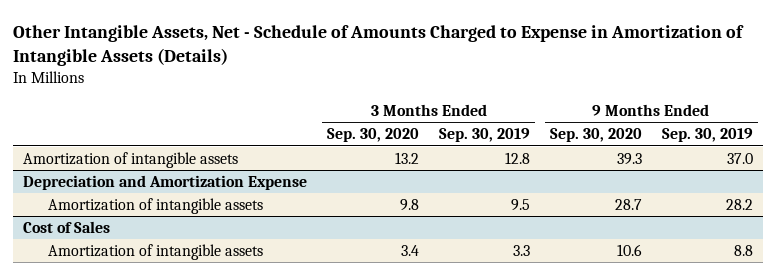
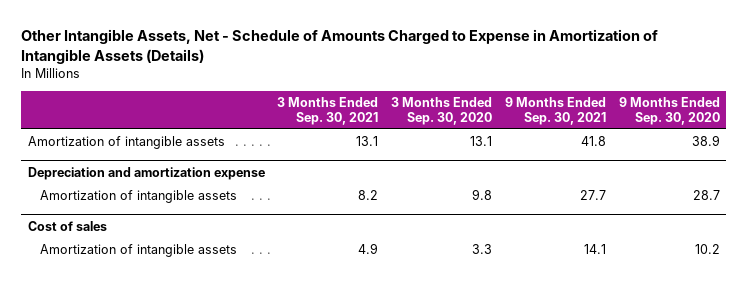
[439,128,531,143] Sep. 30, 2019 -> none
[661,128,753,143] Sep. 30, 2019 -> none
none -> [277,96,379,125] 3 Months Ended Sep. 30, 2021
none -> [505,96,607,125] 9 Months Ended Sep. 30, 2021
[395,152,420,165] 13.2 -> [470,136,493,147] 13.1
[617,153,643,166] 39.3 -> [691,135,720,147] 38.9
[23,175,308,191] Depreciation and Amortization Expense -> [27,166,265,180] Depreciation and amortization expense
[23,221,111,234] Cost of Sales -> [27,220,107,231] Cost of sales
[401,245,420,257] 3.4 -> [472,244,493,255] 3.3
[617,244,643,257] 10.6 -> [694,244,720,255] 10.2

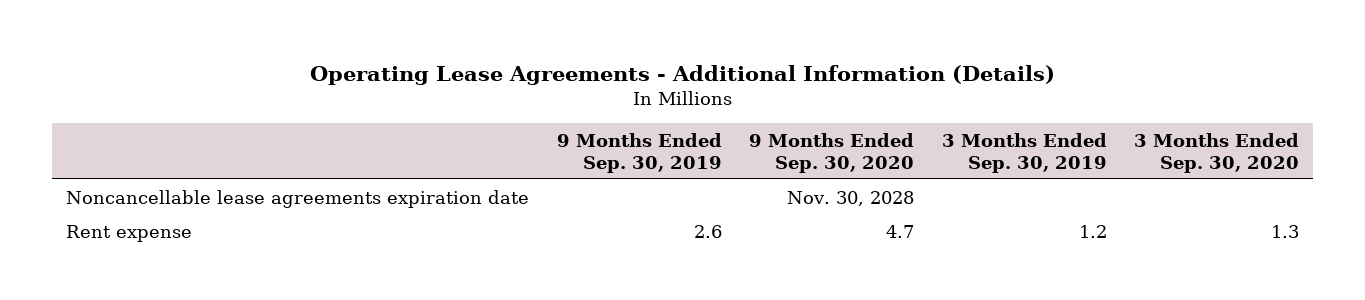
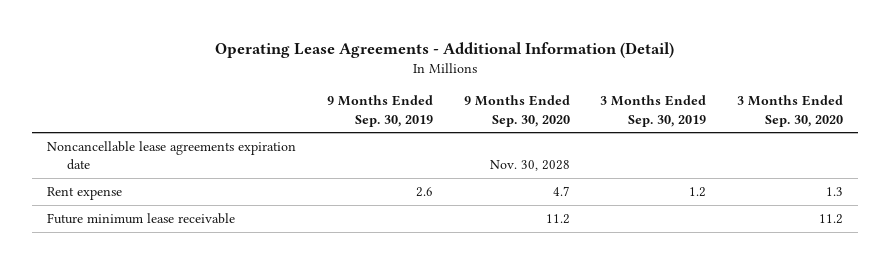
[309,64,1055,85] Operating Lease Agreements - Additional Information (Details) -> [215,41,675,58] Operating Lease Agreements - Additional Information (Detail)
none -> [47,213,236,225] Future minimum lease receivable

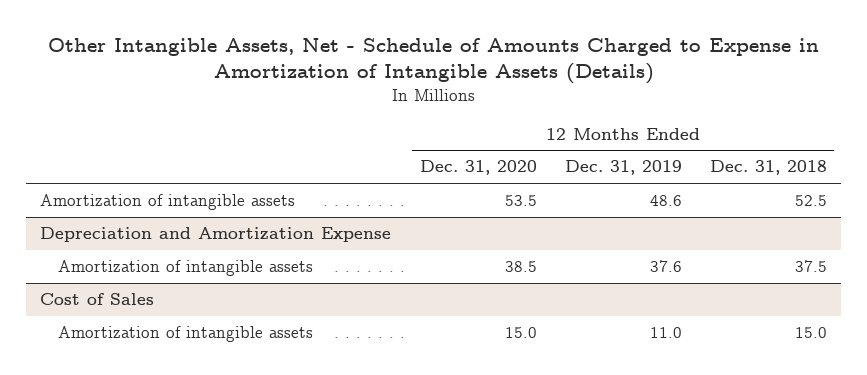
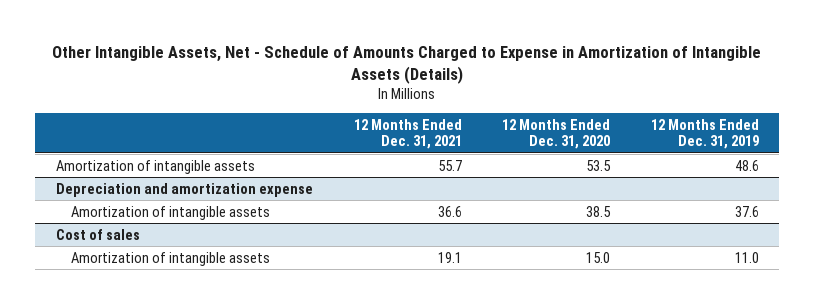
[710,160,828,176] Dec. 31, 2018 -> none
none -> [353,118,462,150] 12 Months Ended Dec. 31, 2021
[40,227,392,243] Depreciation and Amortization Expense -> [55,182,313,197] Depreciation and amortization expense
[40,293,155,306] Cost of Sales -> [55,228,140,240] Cost of sales

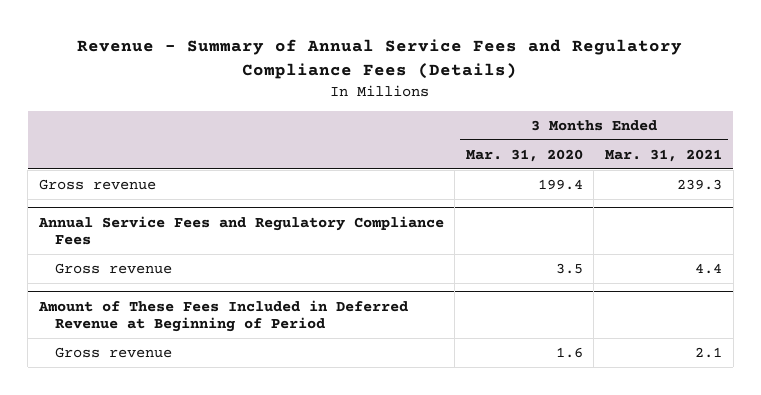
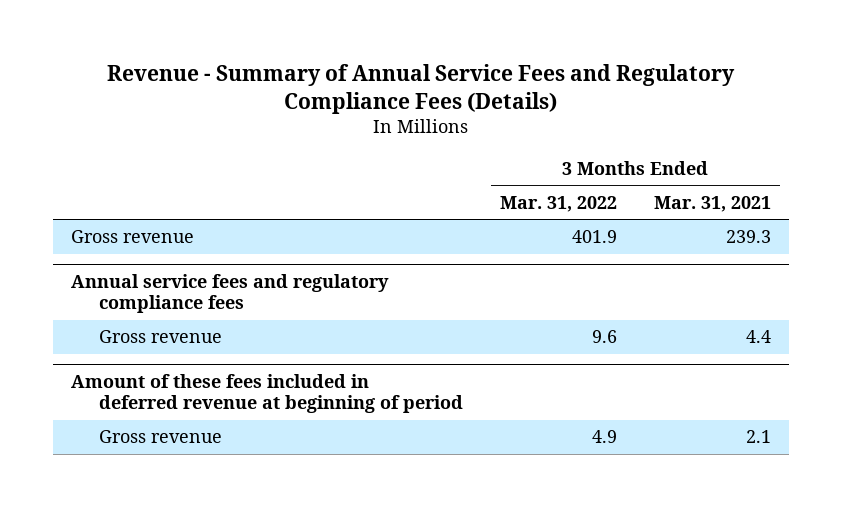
[465,148,583,162] Mar. 31, 2020 -> none
none -> [499,195,617,212] Mar. 31, 2022
[37,215,444,246] Annual Service Fees and Regulatory Compliance Fees -> [71,274,390,314] Annual service fees and regulatory compliance fees
[37,299,408,333] Amount of These Fees Included in Deferred Revenue at Beginning of Period -> [71,374,463,414] Amount of these fees included in deferred revenue at beginning of period

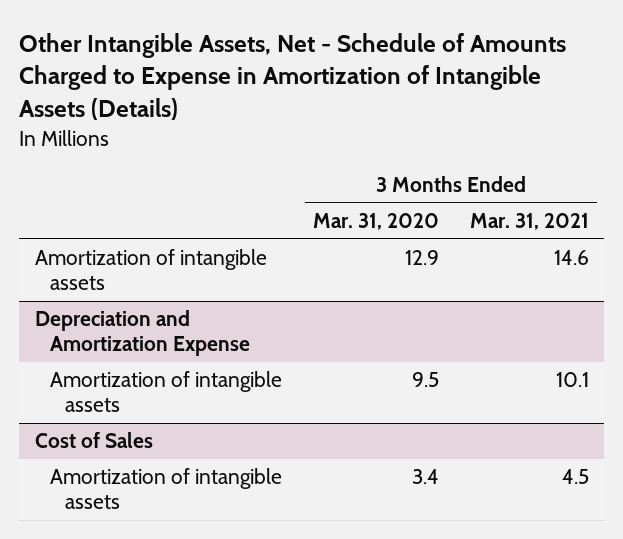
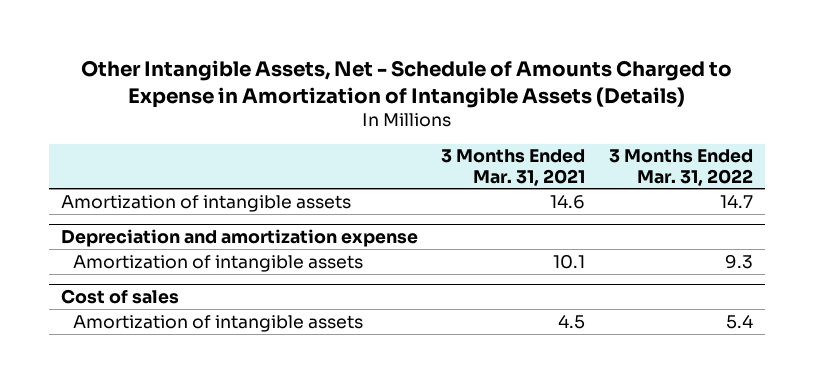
[312,213,439,231] Mar. 31, 2020 -> none
none -> [609,149,754,186] 3 Months Ended Mar. 31, 2022
[34,310,250,357] Depreciation and Amortization Expense -> [60,228,418,247] Depreciation and amortization expense
[34,432,153,449] Cost of Sales -> [60,288,179,304] Cost of sales

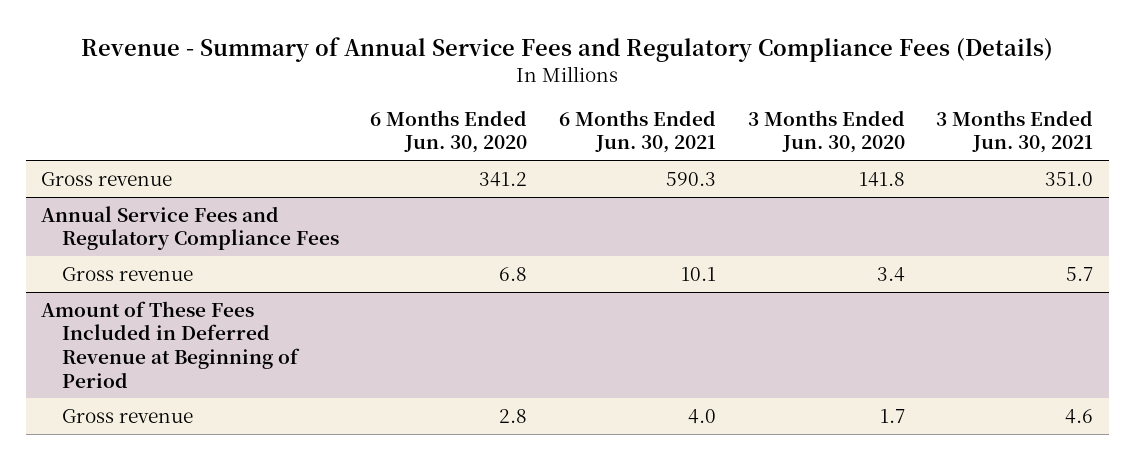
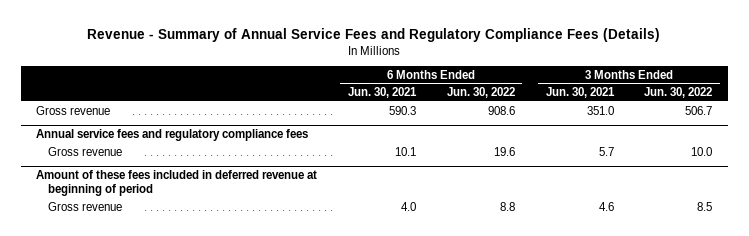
[370,109,528,154] 6 Months Ended Jun. 30, 2020 -> none
[747,109,905,154] 3 Months Ended Jun. 30, 2020 -> none
none -> [446,87,515,99] Jun. 30, 2022
none -> [644,87,713,99] Jun. 30, 2022
[41,205,339,251] Annual Service Fees and Regulatory Compliance Fees -> [36,129,309,142] Annual service fees and regulatory compliance fees
[41,300,300,388] Amount of These Fees Included in Deferred Revenue at Beginning of Period -> [36,170,318,197] Amount of these fees included in deferred revenue at beginning of period

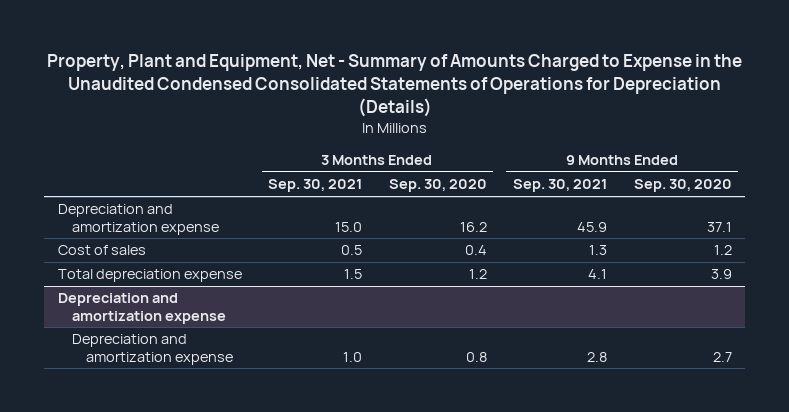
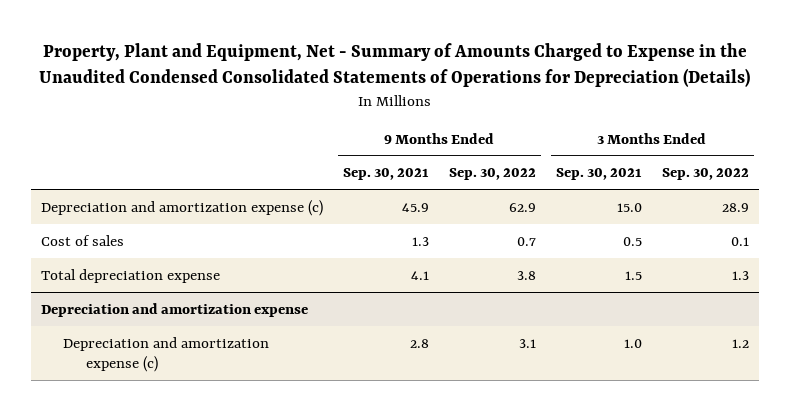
[388,179,487,193] Sep. 30, 2020 -> none
[633,179,732,193] Sep. 30, 2020 -> none
none -> [448,168,536,181] Sep. 30, 2022
none -> [661,168,749,181] Sep. 30, 2022
[57,204,219,235] Depreciation and amortization expense -> [41,199,324,216] Depreciation and amortization expense (c)
[71,334,233,365] Depreciation and amortization expense -> [63,336,270,372] Depreciation and amortization expense (c)

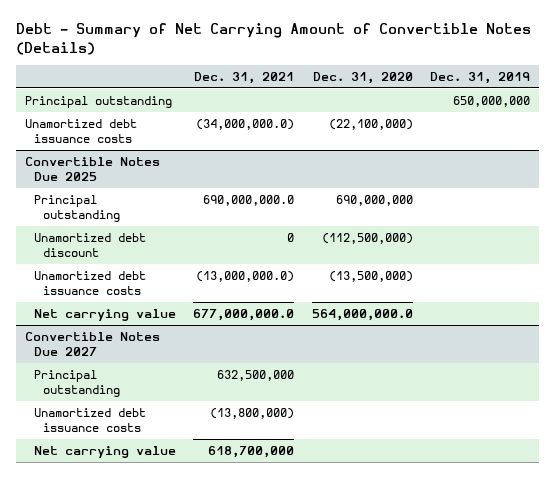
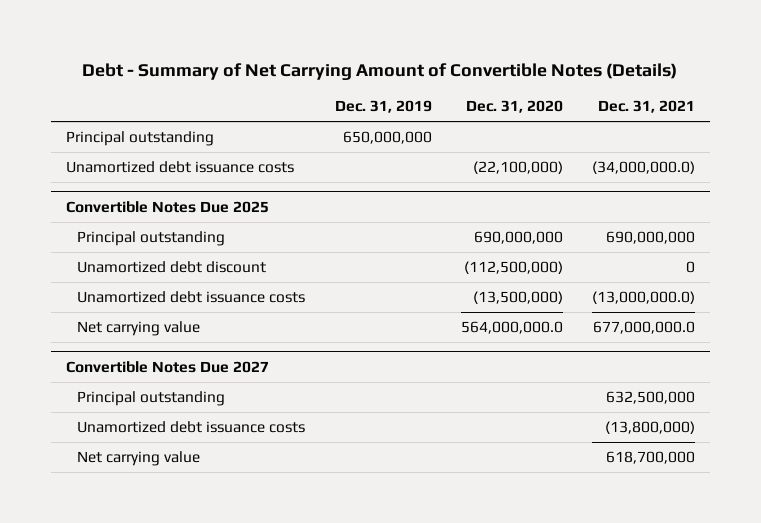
[203,194,295,206] 690,000,000.0 -> [605,231,695,245] 690,000,000

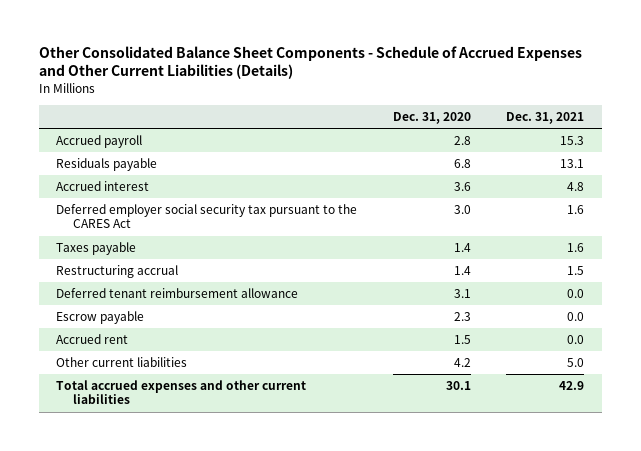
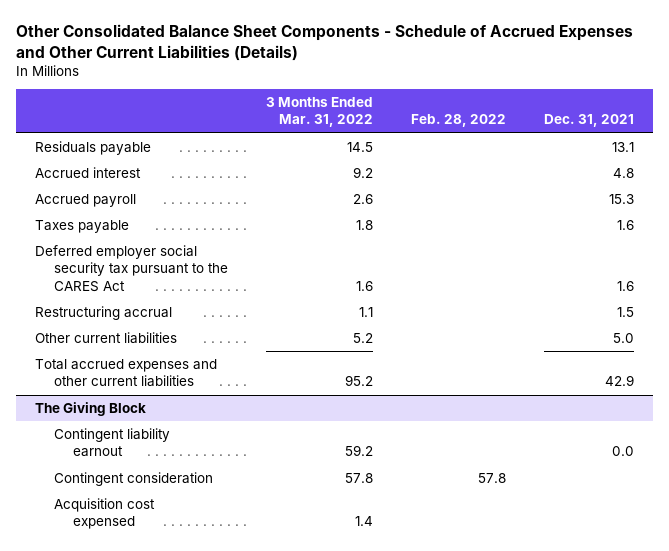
[392,111,471,124] Dec. 31, 2020 -> none
none -> [265,97,373,128] 3 Months Ended Mar. 31, 2022
none -> [410,114,506,128] Feb. 28, 2022
[56,135,143,149] Accrued payroll -> [34,193,136,207] Accrued payroll
[56,204,358,229] Deferred employer social security tax pursuant to the CARES Act -> [34,244,228,292] Deferred employer social security tax pursuant to the CARES Act
[56,288,299,299] Deferred tenant reimbursement allowance -> none
[56,311,145,325] Escrow payable -> none
[56,334,129,345] Accrued rent -> none
none -> [34,401,146,416] The Giving Block
none -> [53,427,170,458] Contingent liability earnout
none -> [53,471,213,486] Contingent consideration
none -> [53,497,155,530] Acquisition cost expensed

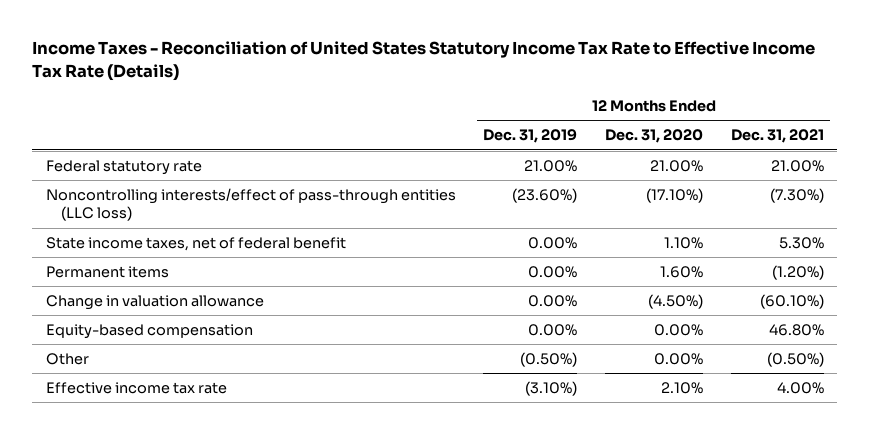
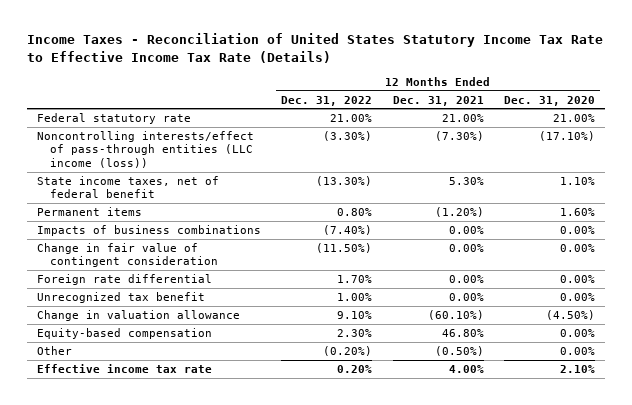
[483,129,578,144] Dec. 31, 2019 -> none
none -> [281,95,373,106] Dec. 31, 2022
[45,187,456,222] Noncontrolling interests/effect of pass-through entities (LLC loss) -> [37,130,255,168] Noncontrolling interests/effect of pass-through entities (LLC income (loss))
none -> [37,224,262,236] Impacts of business combinations
none -> [37,242,219,268] Change in fair value of contingent consideration
none -> [37,273,213,285] Foreign rate differential
none -> [37,291,206,303] Unrecognized tax benefit

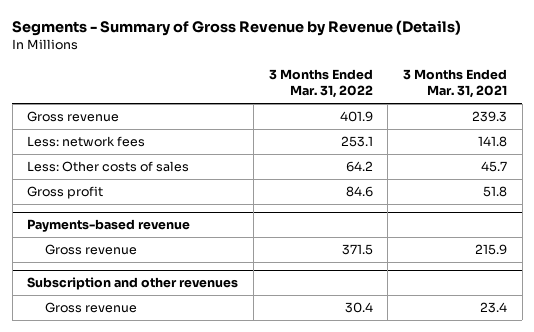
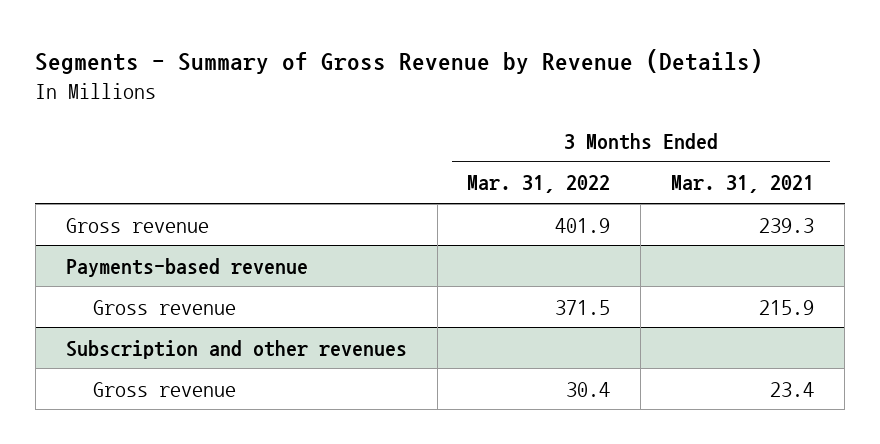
[27,136,146,148] Less: network fees -> none
[27,161,190,173] Less: Other costs of sales -> none
[27,186,104,200] Gross profit -> none

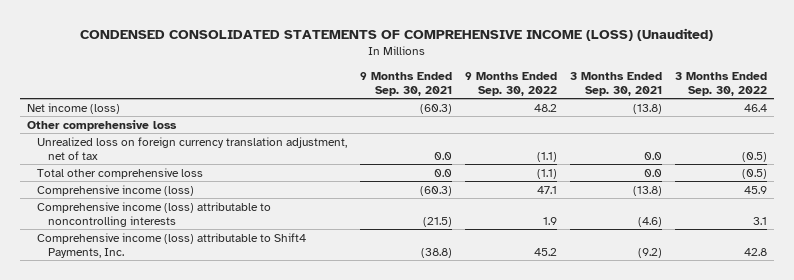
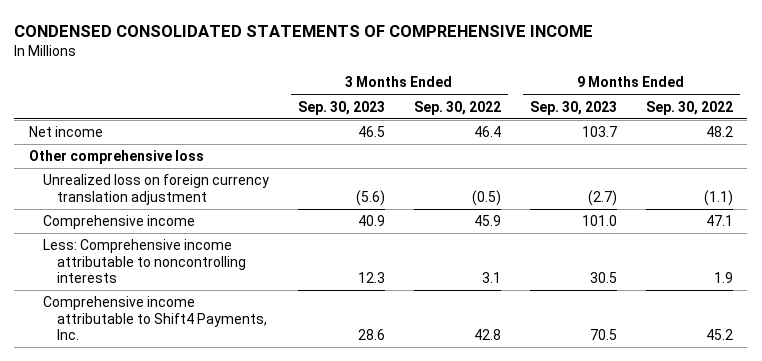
[80,27,714,41] CONDENSED CONSOLIDATED STATEMENTS OF COMPREHENSIVE INCOME (LOSS) (Unaudited) -> [14,24,594,37] CONDENSED CONSOLIDATED STATEMENTS OF COMPREHENSIVE INCOME
[360,71,453,96] 9 Months Ended Sep. 30, 2021 -> none
[570,71,663,96] 3 Months Ended Sep. 30, 2021 -> none
none -> [297,100,385,115] Sep. 30, 2023
none -> [529,100,617,115] Sep. 30, 2023
[26,102,120,114] Net income (loss) -> [28,126,103,138] Net income
[37,167,204,179] Total other comprehensive loss -> none
[37,136,348,160] Unrealized loss on foreign currency translation adjustment, net of tax -> [42,174,269,205] Unrealized loss on foreign currency translation adjustment
[37,184,195,196] Comprehensive income (loss) -> [42,215,195,230] Comprehensive income
[37,201,272,227] Comprehensive income (loss) attributable to noncontrolling interests -> [42,239,247,284] Less: Comprehensive income attributable to noncontrolling interests
[37,232,307,258] Comprehensive income (loss) attributable to Shift4 Payments, Inc. -> [42,296,268,341] Comprehensive income attributable to Shift4 Payments, Inc.

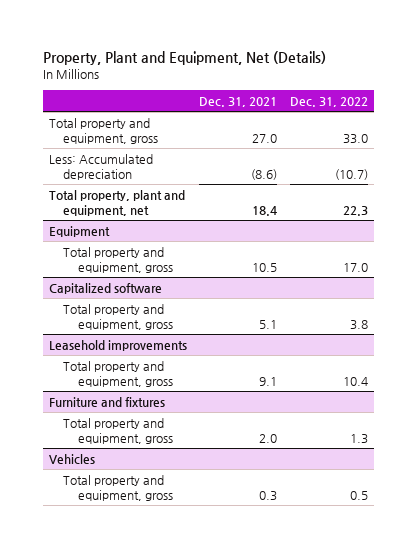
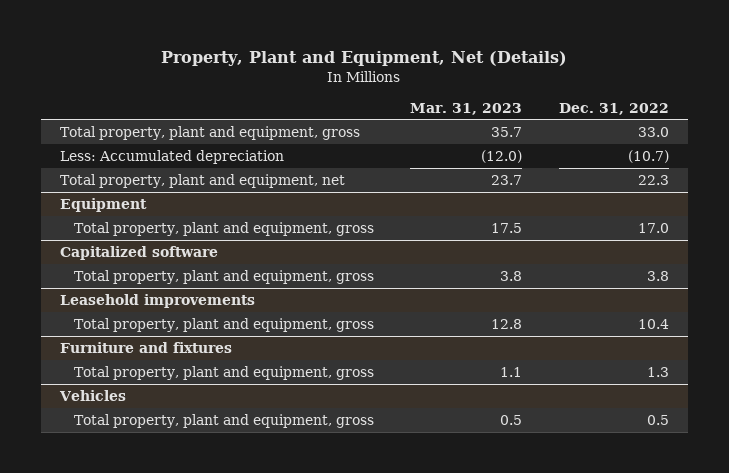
[199,97,278,108] Dec. 31, 2021 -> none
none -> [410,102,523,115] Mar. 31, 2023
[48,117,159,144] Total property and equipment, gross -> [59,125,360,140] Total property, plant and equipment, gross
[63,246,173,273] Total property and equipment, gross -> [73,221,374,236] Total property, plant and equipment, gross
[63,303,173,330] Total property and equipment, gross -> [73,269,374,284] Total property, plant and equipment, gross
[63,360,173,387] Total property and equipment, gross -> [73,317,374,332] Total property, plant and equipment, gross
[63,417,173,444] Total property and equipment, gross -> [73,365,374,380] Total property, plant and equipment, gross
[63,474,173,501] Total property and equipment, gross -> [73,413,374,428] Total property, plant and equipment, gross

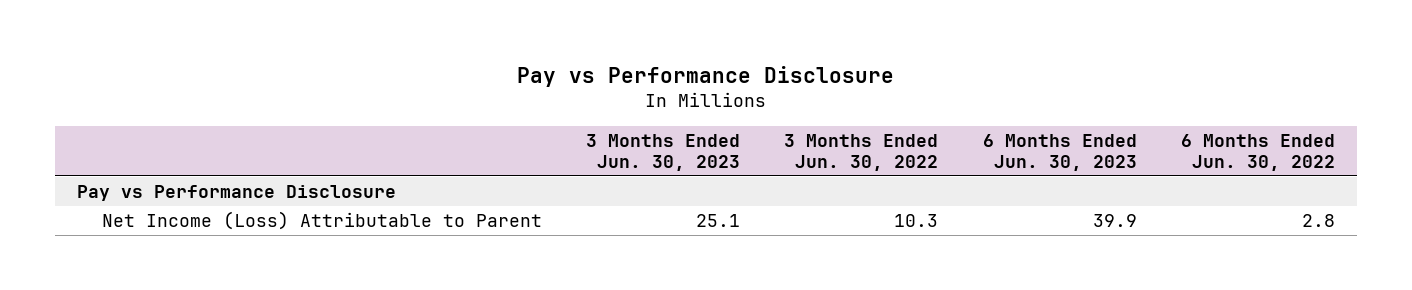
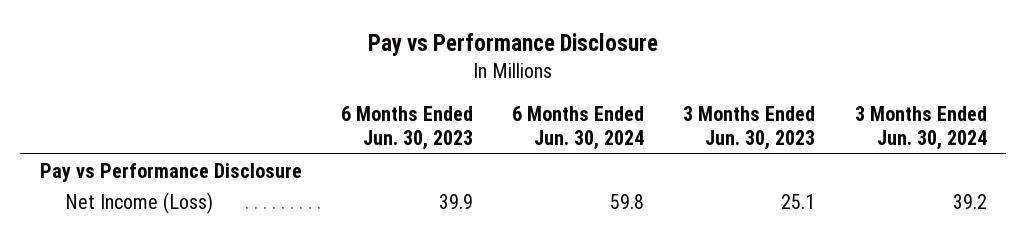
[784,133,939,172] 3 Months Ended Jun. 30, 2022 -> none
[1180,133,1335,172] 6 Months Ended Jun. 30, 2022 -> none
none -> [512,106,645,151] 6 Months Ended Jun. 30, 2024
none -> [854,106,987,151] 3 Months Ended Jun. 30, 2024
[101,210,542,230] Net Income (Loss) Attributable to Parent -> [64,191,213,214] Net Income (Loss)

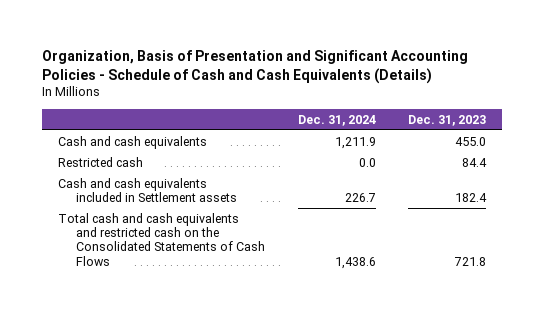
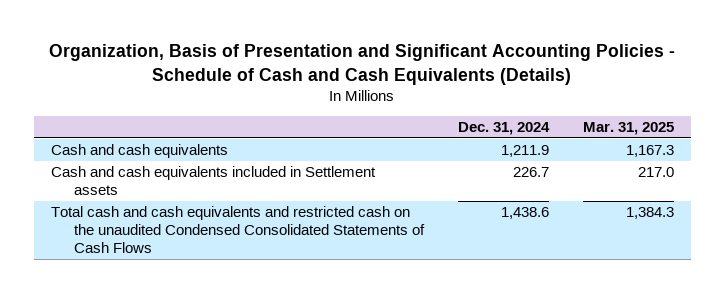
[407,114,486,126] Dec. 31, 2023 -> none
none -> [583,122,675,136] Mar. 31, 2025
[58,156,144,167] Restricted cash -> none
[58,212,266,266] Total cash and cash equivalents and restricted cash on the Consolidated Statements of Cash Flows -> [50,206,426,254] Total cash and cash equivalents and restricted cash on the unaudited Condensed Consolidated Statements of Cash Flows

